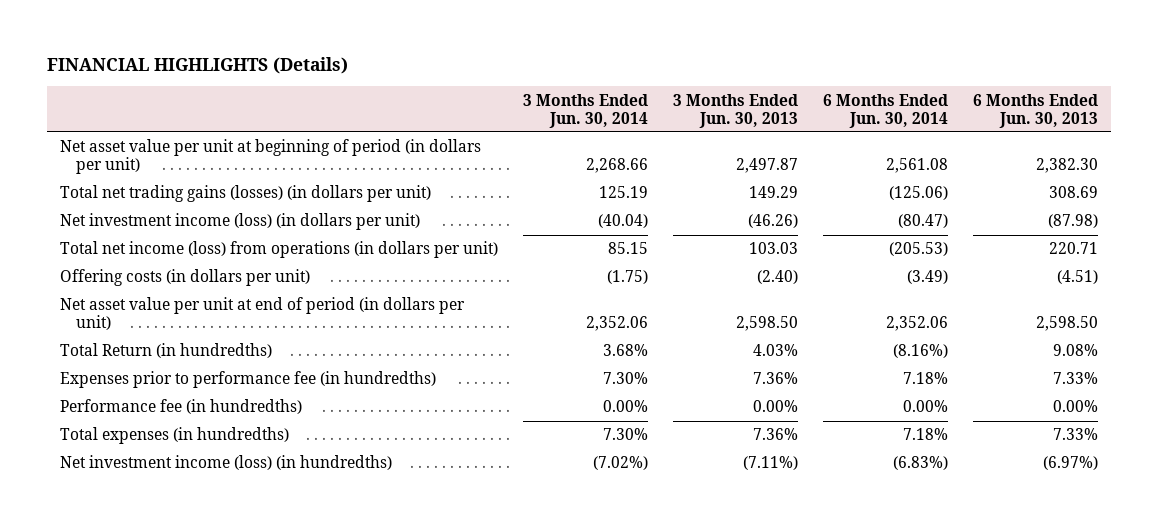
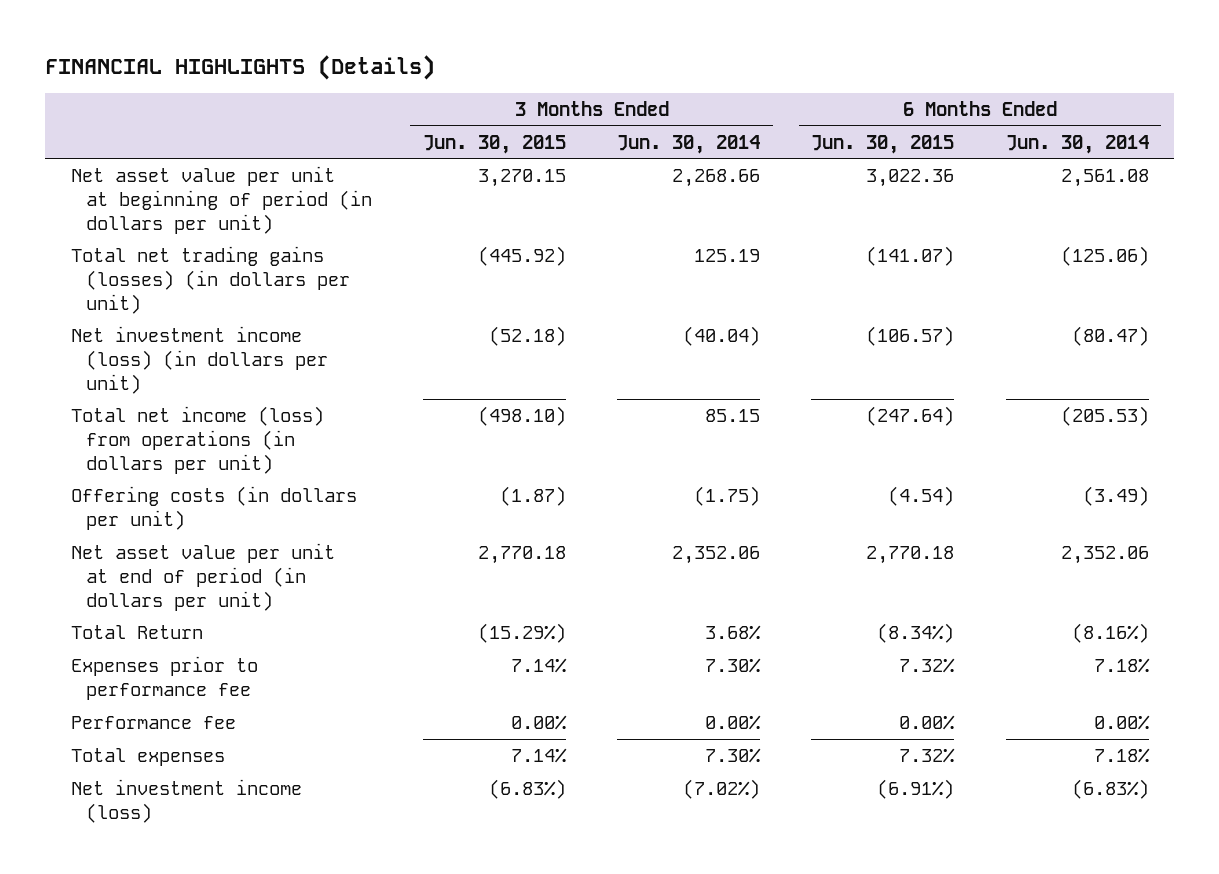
[673,93,799,128] 3 Months Ended Jun. 30, 2013 -> none
[973,93,1099,128] 6 Months Ended Jun. 30, 2013 -> none
none -> [423,134,567,154] Jun. 30, 2015
none -> [811,134,955,154] Jun. 30, 2015
[59,343,272,359] Total Return (in hundredths) -> [70,624,203,639] Total Return
[59,371,436,389] Expenses prior to performance fee (in hundredths) -> [70,655,258,700] Expenses prior to performance fee
[59,399,302,415] Performance fee (in hundredths) -> [70,715,236,729] Performance fee
[59,427,289,445] Total expenses (in hundredths) -> [70,747,225,766] Total expenses
[59,455,392,471] Net investment income (loss) (in hundredths) -> [70,778,302,823] Net investment income (loss)

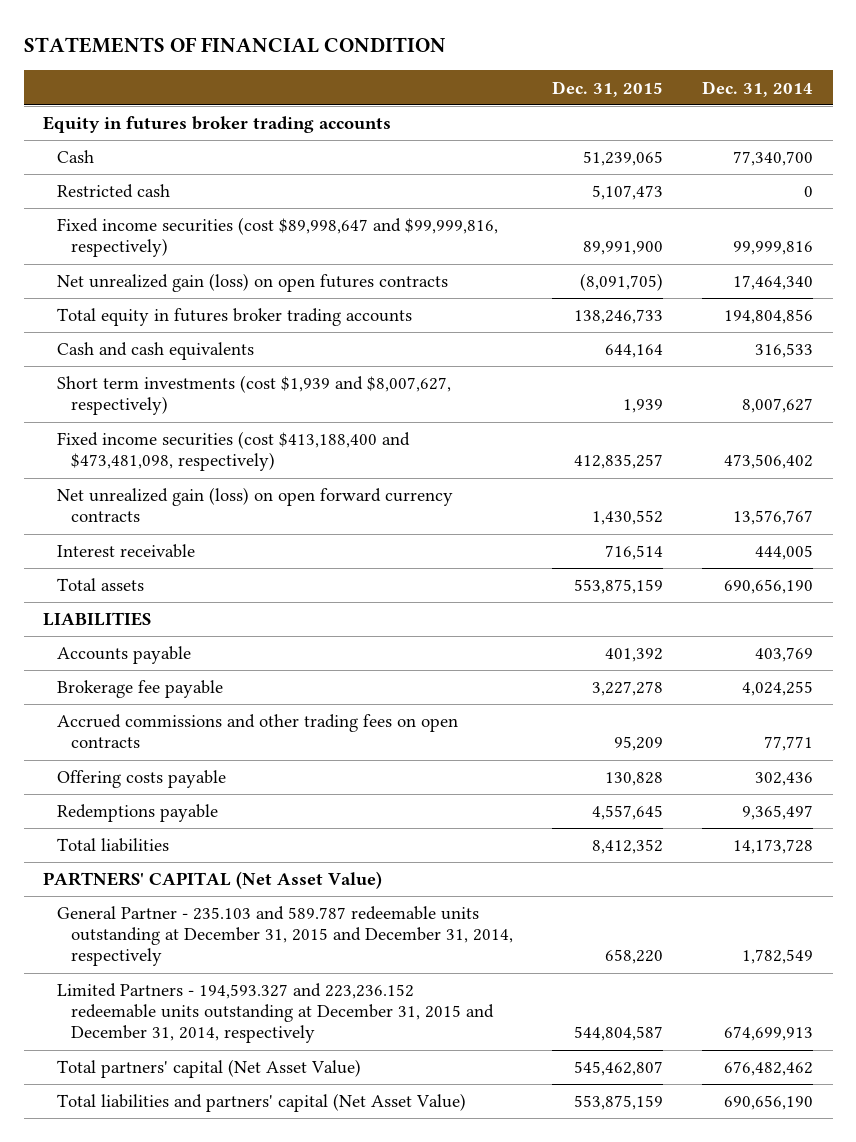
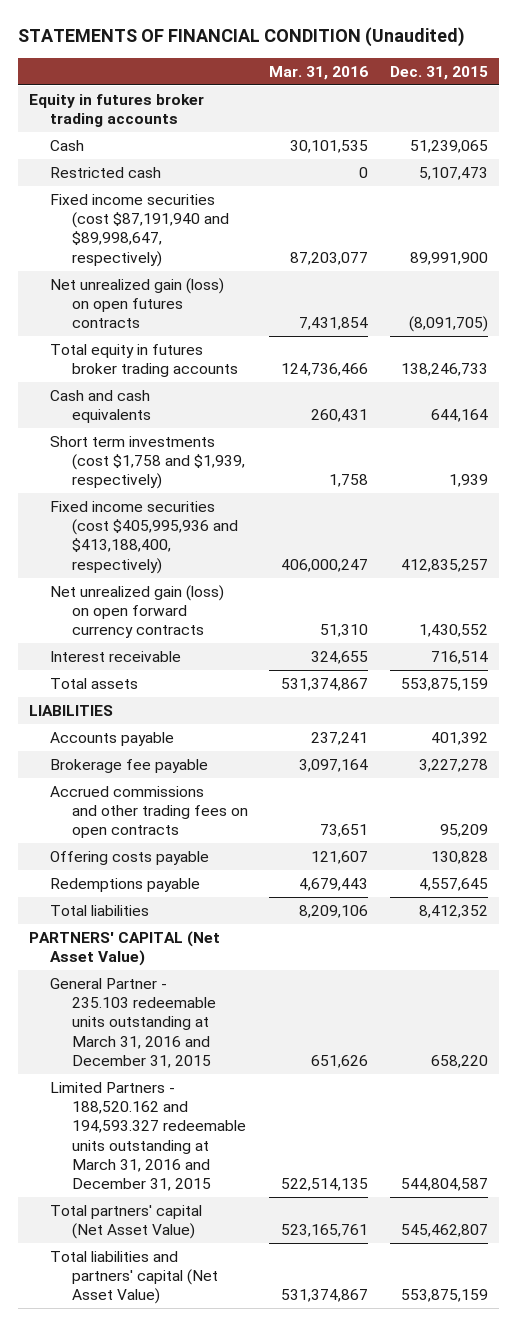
[23,37,446,54] STATEMENTS OF FINANCIAL CONDITION -> [18,27,466,48] STATEMENTS OF FINANCIAL CONDITION (Unaudited)
[702,80,814,97] Dec. 31, 2014 -> none
none -> [269,65,369,80] Mar. 31, 2016
[57,217,499,258] Fixed income securities (cost $89,998,647 and $99,999,816, respectively) -> [50,194,229,267] Fixed income securities (cost $87,191,940 and $89,998,647, respectively)
[57,375,452,416] Short term investments (cost $1,939 and $8,007,627, respectively) -> [50,436,245,490] Short term investments (cost $1,758 and $1,939, respectively)
[57,431,411,472] Fixed income securities (cost $413,188,400 and $473,481,098, respectively) -> [50,501,238,574] Fixed income securities (cost $405,995,936 and $413,188,400, respectively)
[57,906,513,967] General Partner - 235.103 and 589.787 redeemable units outstanding at December 31, 2015 and December 31, 2014, respectively -> [50,978,216,1068] General Partner - 235.103 redeemable units outstanding at March 31, 2016 and December 31, 2015
[57,983,494,1044] Limited Partners - 194,593.327 and 223,236.152 redeemable units outstanding at December 31, 2015 and December 31, 2014, respectively -> [50,1082,246,1192] Limited Partners - 188,520.162 and 194,593.327 redeemable units outstanding at March 31, 2016 and December 31, 2015

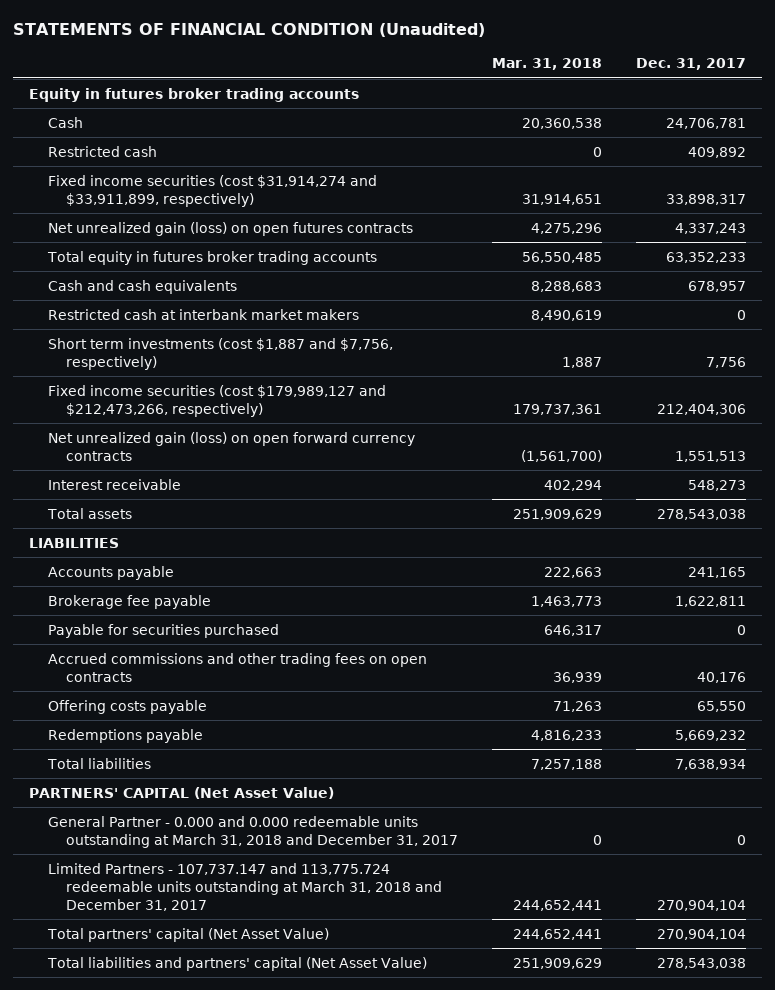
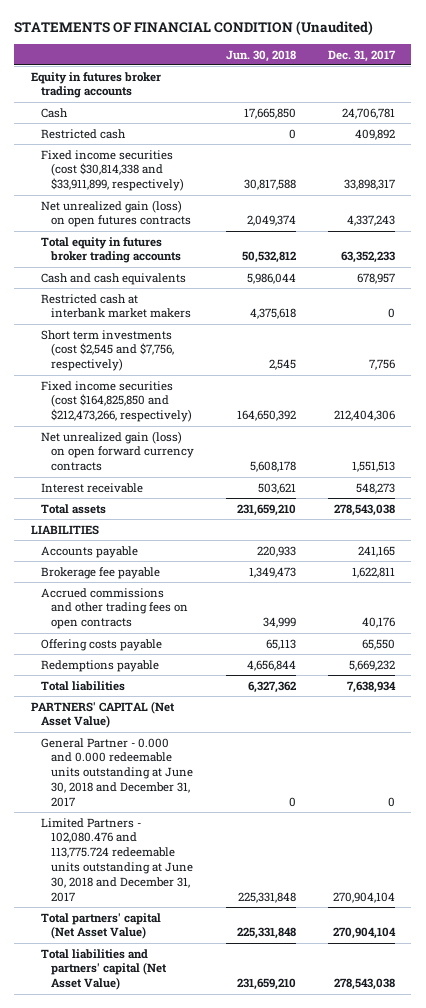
[492,58,603,71] Mar. 31, 2018 -> none
none -> [225,49,296,62] Jun. 30, 2018
[47,174,377,207] Fixed income securities (cost $31,914,274 and $33,911,899, respectively) -> [40,149,184,192] Fixed income securities (cost $30,814,338 and $33,911,899, respectively)
[47,337,393,370] Short term investments (cost $1,887 and $7,756, respectively) -> [40,329,174,372] Short term investments (cost $2,545 and $7,756, respectively)
[47,384,386,417] Fixed income securities (cost $179,989,127 and $212,473,266, respectively) -> [40,380,192,423] Fixed income securities (cost $164,825,850 and $212,473,266, respectively)
[47,623,279,638] Payable for securities purchased -> none
[47,815,459,848] General Partner - 0.000 and 0.000 redeemable units outstanding at March 31, 2018 and December 31, 2017 -> [40,737,193,808] General Partner - 0.000 and 0.000 redeemable units outstanding at June 30, 2018 and December 31, 2017
[47,862,443,911] Limited Partners - 107,737.147 and 113,775.724 redeemable units outstanding at March 31, 2018 and December 31, 2017 -> [40,817,193,903] Limited Partners - 102,080.476 and 113,775.724 redeemable units outstanding at June 30, 2018 and December 31, 2017

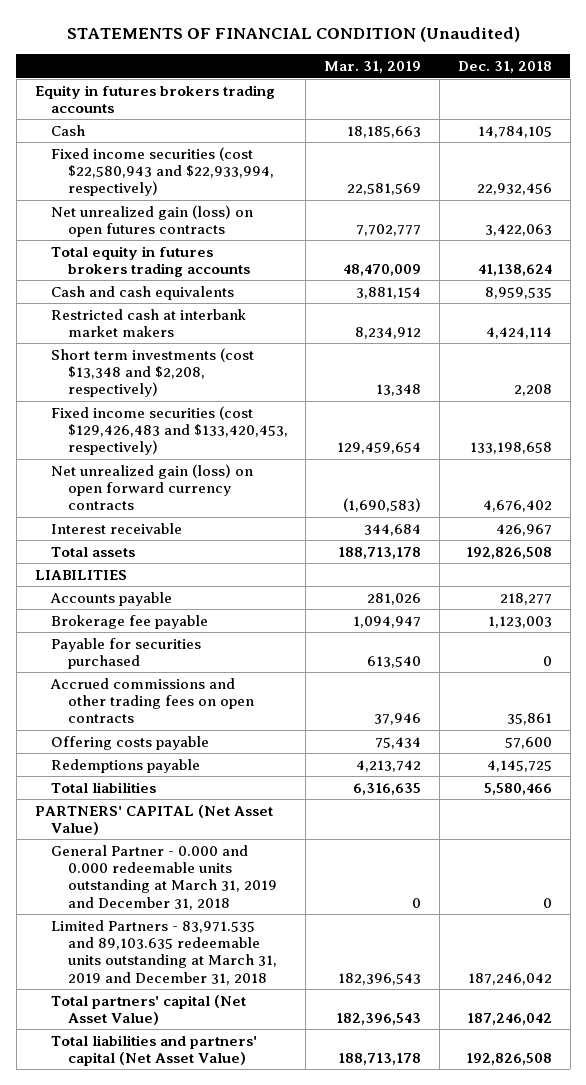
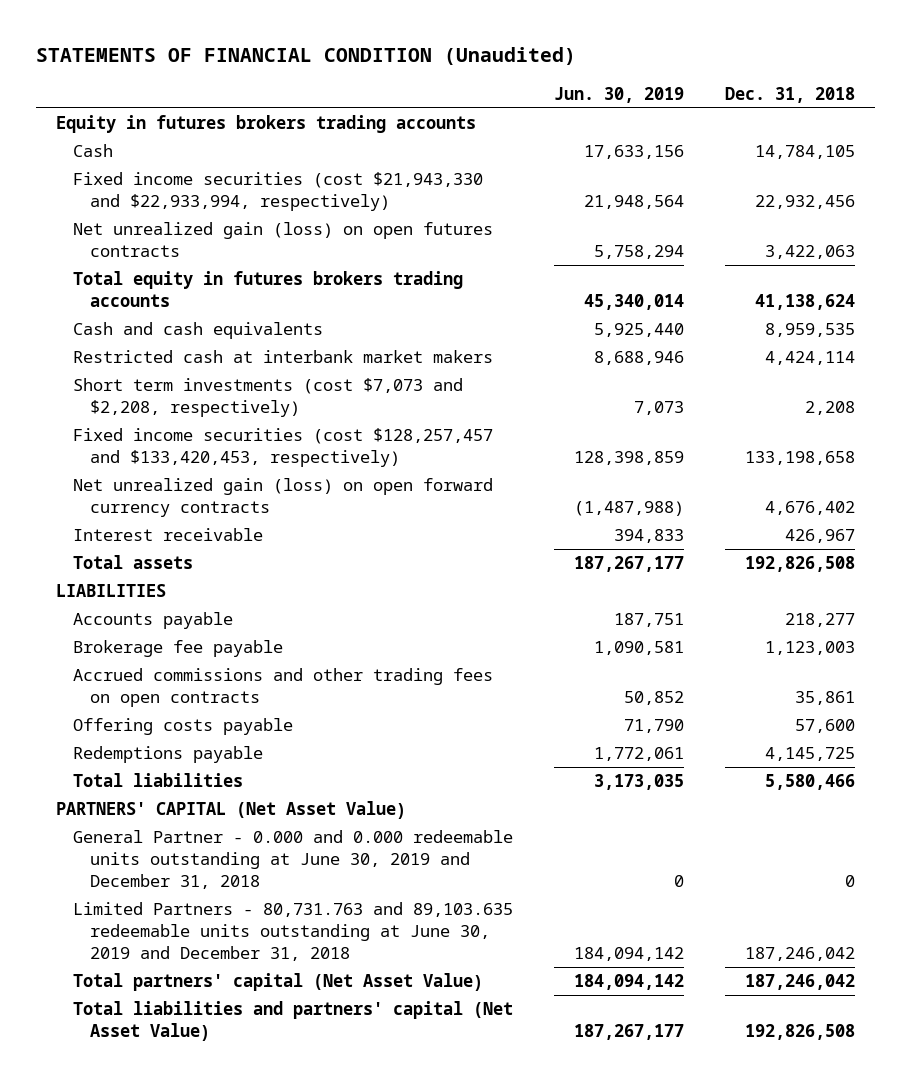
[324,61,422,74] Mar. 31, 2019 -> none
none -> [553,86,684,103] Jun. 30, 2019
[51,146,274,197] Fixed income securities (cost $22,580,943 and $22,933,994, respectively) -> [73,172,484,212] Fixed income securities (cost $21,943,330 and $22,933,994, respectively)
[51,347,255,398] Short term investments (cost $13,348 and $2,208, respectively) -> [73,378,464,418] Short term investments (cost $7,073 and $2,208, respectively)
[51,405,288,456] Fixed income securities (cost $129,426,483 and $133,420,453, respectively) -> [73,428,494,468] Fixed income securities (cost $128,257,457 and $133,420,453, respectively)
[51,637,202,670] Payable for securities purchased -> none
[51,844,277,910] General Partner - 0.000 and 0.000 redeemable units outstanding at March 31, 2019 and December 31, 2018 -> [73,830,514,889] General Partner - 0.000 and 0.000 redeemable units outstanding at June 30, 2019 and December 31, 2018
[51,919,277,985] Limited Partners - 83,971.535 and 89,103.635 redeemable units outstanding at March 31, 2019 and December 31, 2018 -> [73,902,514,961] Limited Partners - 80,731.763 and 89,103.635 redeemable units outstanding at June 30, 2019 and December 31, 2018

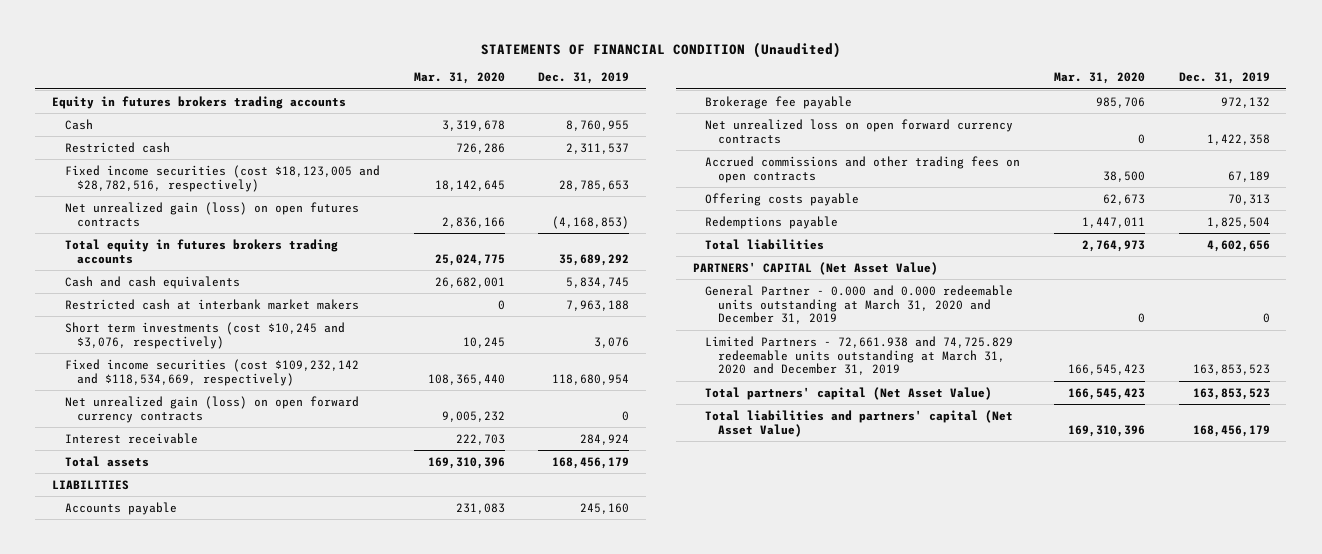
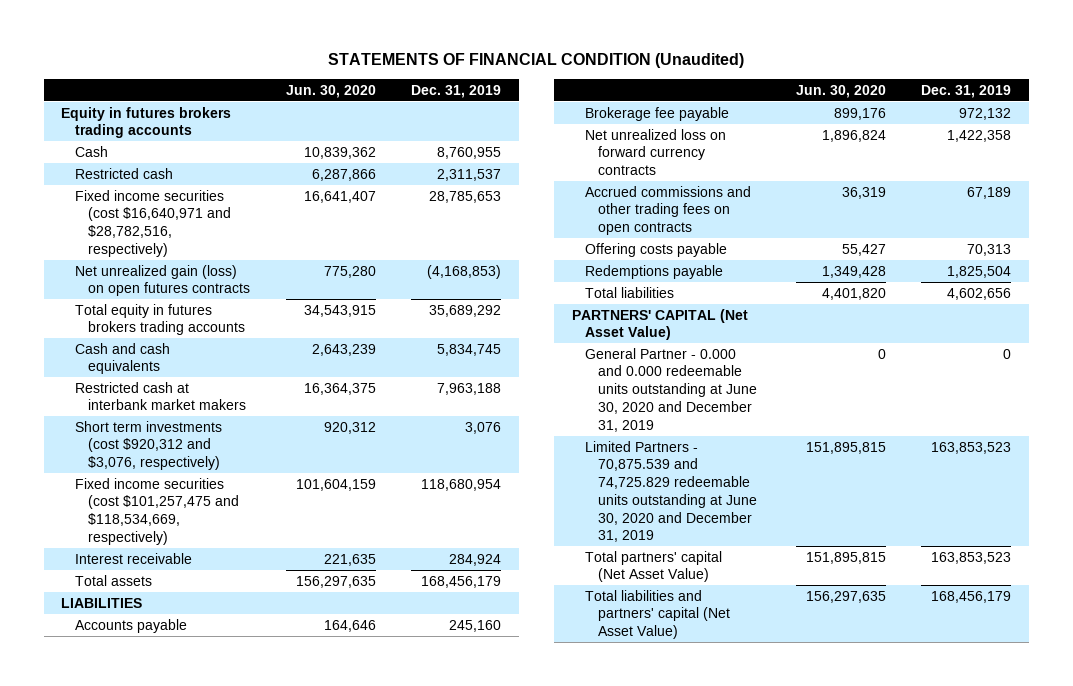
[413,72,505,85] Mar. 31, 2020 -> none
none -> [285,84,376,98] Jun. 30, 2020
[64,164,380,192] Fixed income securities (cost $18,123,005 and $28,782,516, respectively) -> [74,189,231,257] Fixed income securities (cost $16,640,971 and $28,782,516, respectively)
[64,395,359,423] Net unrealized gain (loss) on open forward currency contracts -> none
[64,321,345,349] Short term investments (cost $10,245 and $3,076, respectively) -> [74,420,222,471] Short term investments (cost $920,312 and $3,076, respectively)
[64,358,359,386] Fixed income securities (cost $109,232,142 and $118,534,669, respectively) -> [74,477,239,545] Fixed income securities (cost $101,257,475 and $118,534,669, respectively)
[705,118,1014,144] Net unrealized loss on open forward currency contracts -> [584,128,726,176] Net unrealized loss on forward currency contracts
[705,284,1014,325] General Partner - 0.000 and 0.000 redeemable units outstanding at March 31, 2020 and December 31, 2019 -> [584,347,757,432] General Partner - 0.000 and 0.000 redeemable units outstanding at June 30, 2020 and December 31, 2019
[705,335,1014,376] Limited Partners - 72,661.938 and 74,725.829 redeemable units outstanding at March 31, 2020 and December 31, 2019 -> [584,440,757,543] Limited Partners - 70,875.539 and 74,725.829 redeemable units outstanding at June 30, 2020 and December 31, 2019

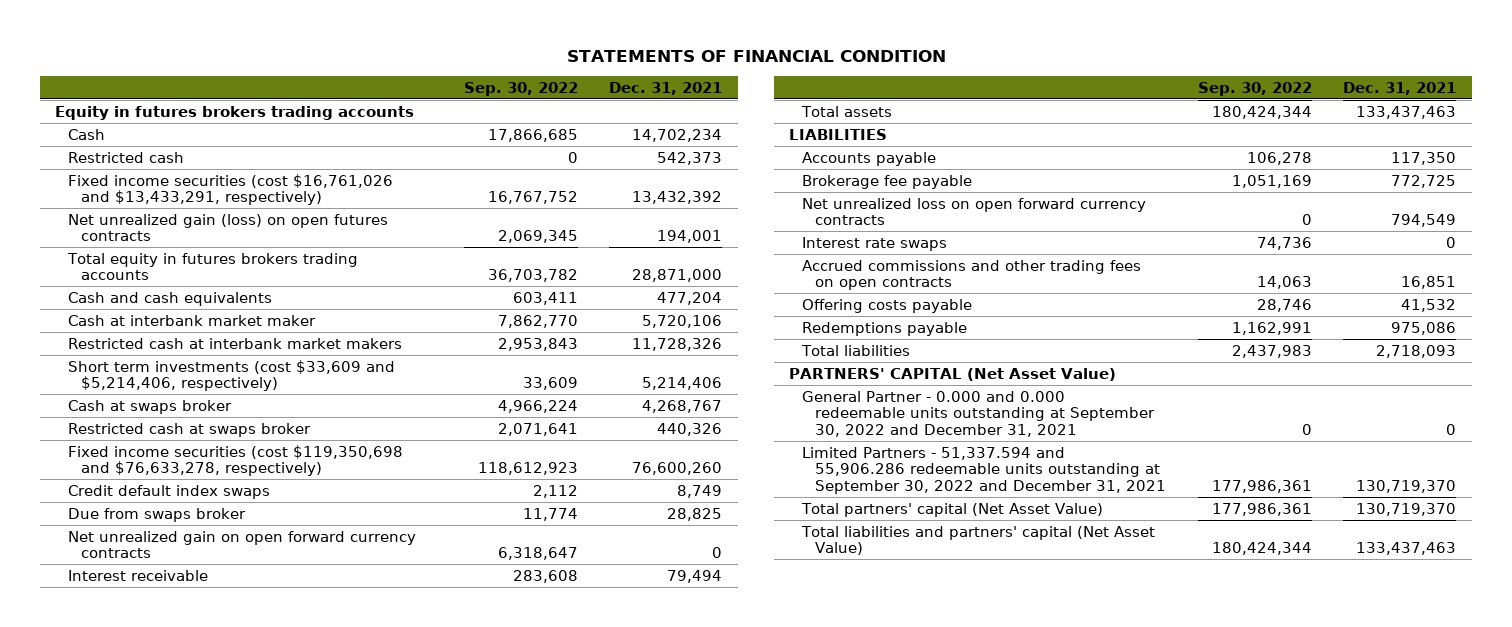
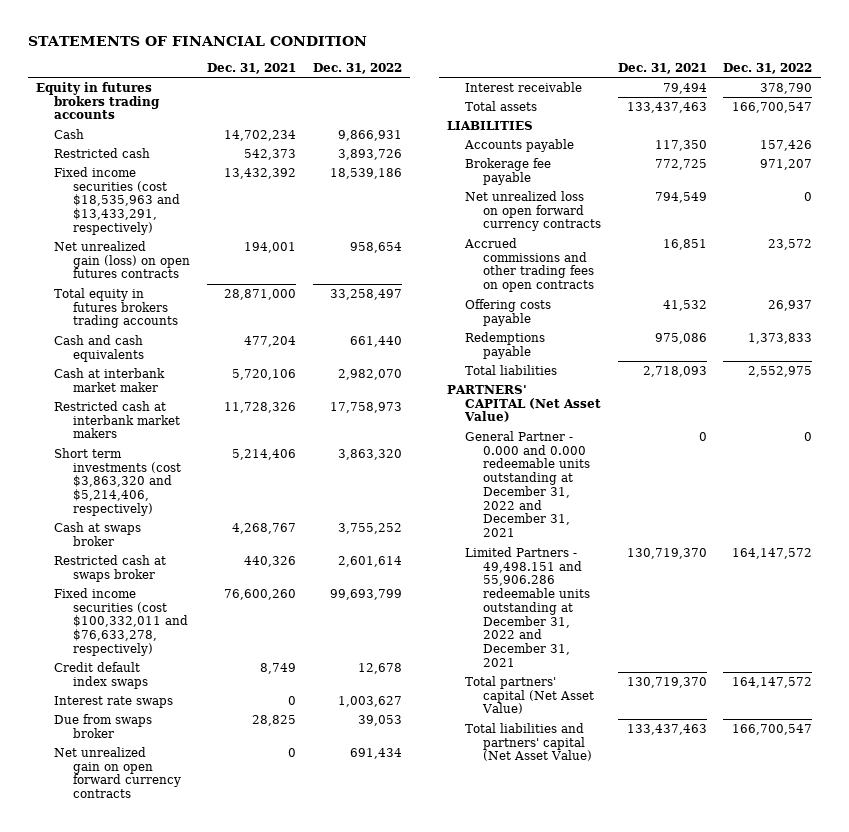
[463,81,578,96] Sep. 30, 2022 -> none
none -> [312,62,402,74] Dec. 31, 2022
[68,173,394,206] Fixed income securities (cost $16,761,026 and $13,433,291, respectively) -> [54,166,180,235] Fixed income securities (cost $18,535,963 and $13,433,291, respectively)
[68,359,396,392] Short term investments (cost $33,609 and $5,214,406, respectively) -> [54,447,181,516] Short term investments (cost $3,863,320 and $5,214,406, respectively)
[68,444,404,477] Fixed income securities (cost $119,350,698 and $76,633,278, respectively) -> [54,587,188,656] Fixed income securities (cost $100,332,011 and $76,633,278, respectively)
[802,236,948,251] Interest rate swaps -> [54,695,174,708] Interest rate swaps
[802,390,1156,438] General Partner - 0.000 and 0.000 redeemable units outstanding at September 30, 2022 and December 31, 2021 -> [465,430,591,538] General Partner - 0.000 and 0.000 redeemable units outstanding at December 31, 2022 and December 31, 2021
[802,446,1167,495] Limited Partners - 51,337.594 and 55,906.286 redeemable units outstanding at September 30, 2022 and December 31, 2021 -> [465,546,591,667] Limited Partners - 49,498.151 and 55,906.286 redeemable units outstanding at December 31, 2022 and December 31, 2021

